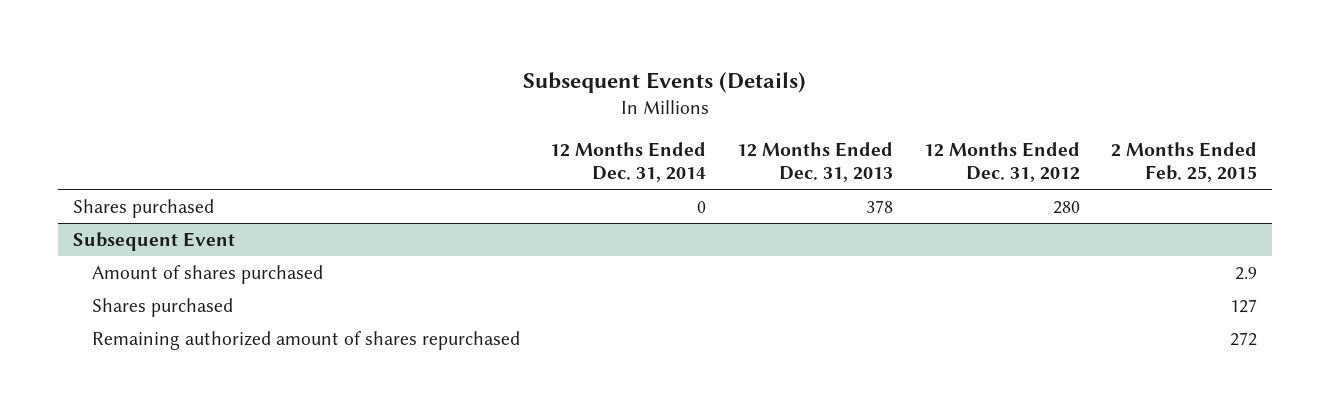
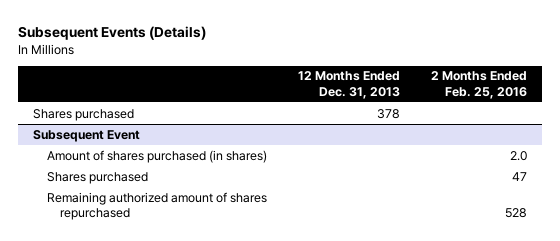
[550,141,707,183] 12 Months Ended Dec. 31, 2014 -> none
[924,141,1081,183] 12 Months Ended Dec. 31, 2012 -> none
[1110,141,1257,183] 2 Months Ended Feb. 25, 2015 -> none
none -> [430,71,527,99] 2 Months Ended Feb. 25, 2016
[91,264,323,284] Amount of shares purchased -> [46,149,267,163] Amount of shares purchased (in shares)

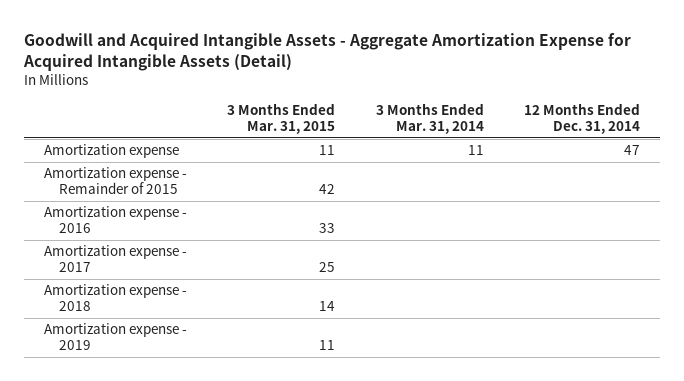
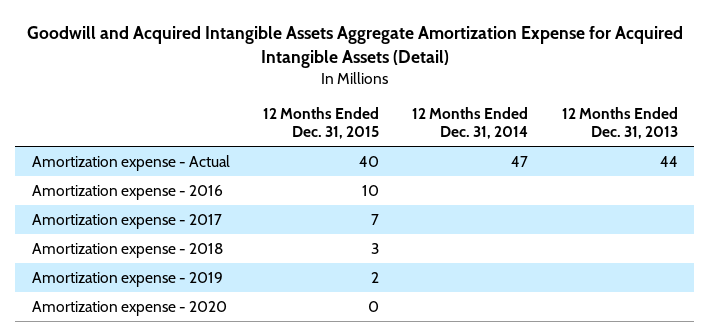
[23,32,632,71] Goodwill and Acquired Intangible Assets - Aggregate Amortization Expense for Acquired Intangible Assets (Detail) -> [26,25,683,68] Goodwill and Acquired Intangible Assets Aggregate Amortization Expense for Acquired Intangible Assets (Detail)
[227,103,336,135] 3 Months Ended Mar. 31, 2015 -> none
[375,103,484,135] 3 Months Ended Mar. 31, 2014 -> none
none -> [262,106,379,139] 12 Months Ended Dec. 31, 2015
none -> [561,106,678,139] 12 Months Ended Dec. 31, 2013
[44,167,188,195] Amortization expense - Remainder of 2015 -> none
[44,144,180,159] Amortization expense -> [31,154,230,171] Amortization expense - Actual
none -> [31,300,227,316] Amortization expense - 2020

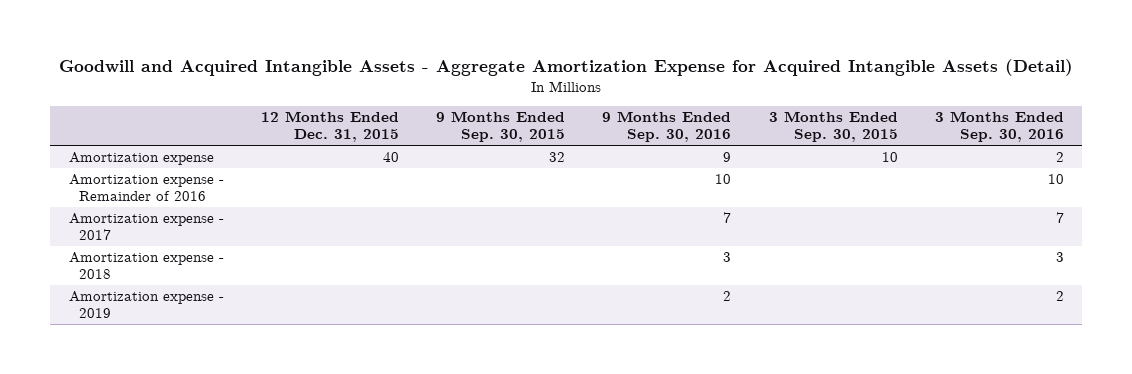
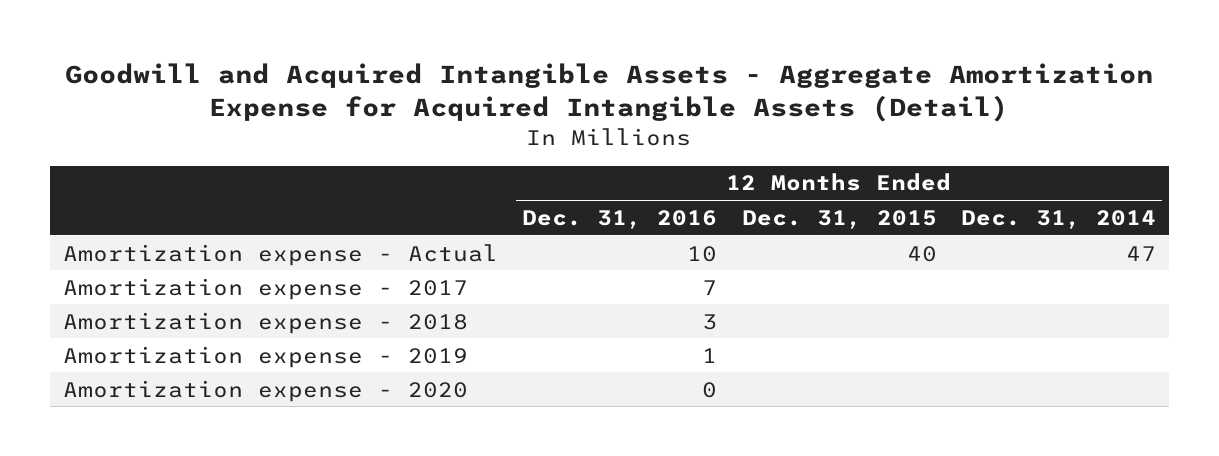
[436,111,566,143] 9 Months Ended Sep. 30, 2015 -> none
[602,111,732,143] 9 Months Ended Sep. 30, 2016 -> none
[768,111,898,143] 3 Months Ended Sep. 30, 2015 -> none
[934,111,1064,143] 3 Months Ended Sep. 30, 2016 -> none
none -> [522,209,718,229] Dec. 31, 2016
none -> [961,209,1157,229] Dec. 31, 2014
[68,174,224,201] Amortization expense - Remainder of 2016 -> none
[68,152,214,166] Amortization expense -> [62,243,498,266] Amortization expense - Actual
none -> [62,379,468,402] Amortization expense - 2020

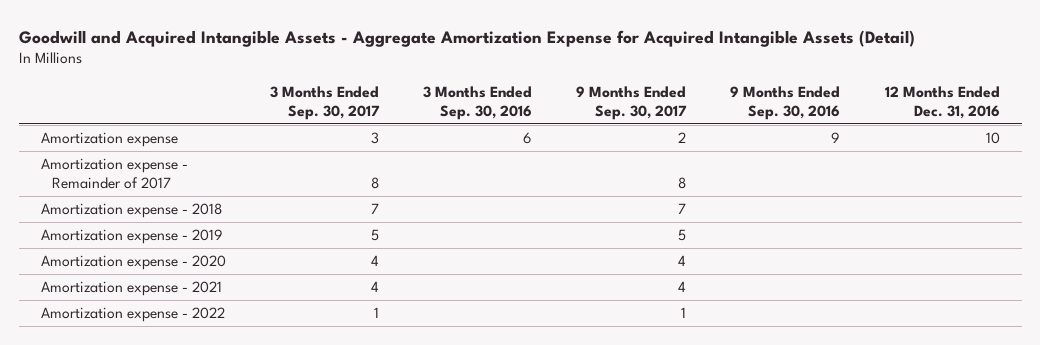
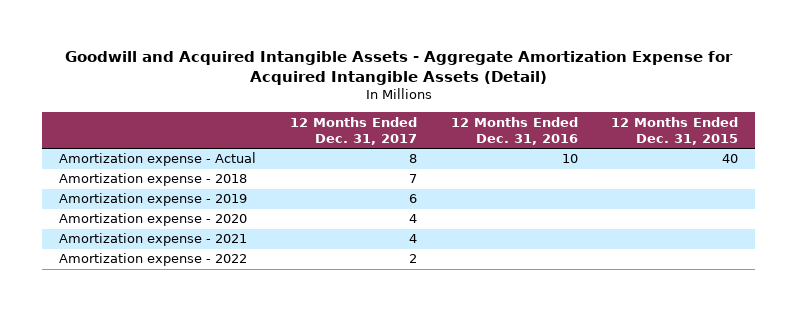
[269,85,380,120] 3 Months Ended Sep. 30, 2017 -> none
[423,85,533,120] 3 Months Ended Sep. 30, 2016 -> none
[576,85,688,120] 9 Months Ended Sep. 30, 2017 -> none
[730,85,841,120] 9 Months Ended Sep. 30, 2016 -> none
none -> [290,116,418,146] 12 Months Ended Dec. 31, 2017
none -> [611,116,739,146] 12 Months Ended Dec. 31, 2015
[40,157,188,190] Amortization expense - Remainder of 2017 -> none
[40,131,178,147] Amortization expense -> [59,152,257,167] Amortization expense - Actual

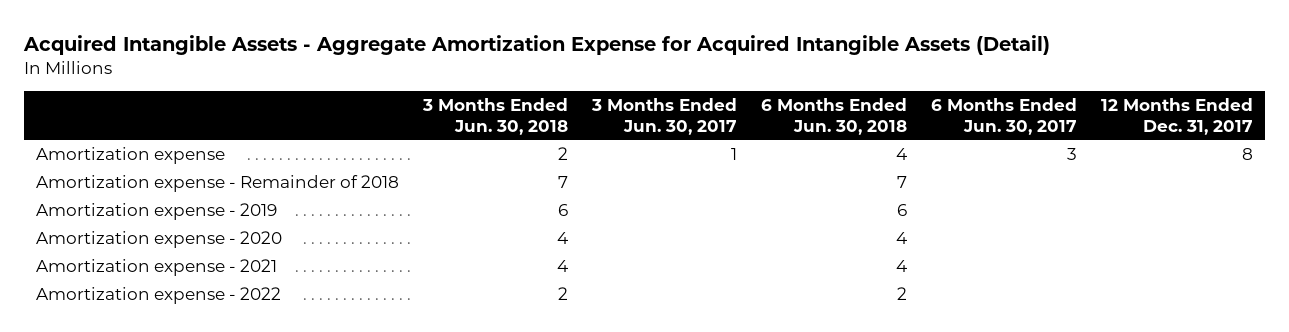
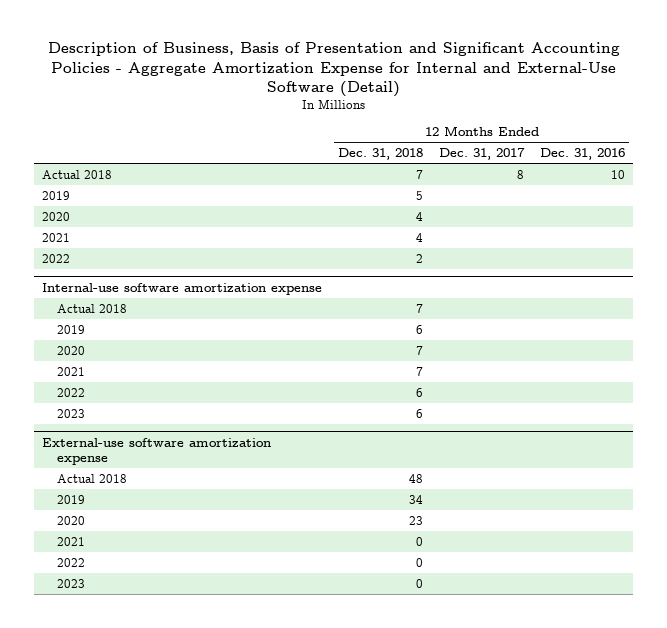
[23,34,1051,55] Acquired Intangible Assets - Aggregate Amortization Expense for Acquired Intangible Assets (Detail) -> [47,42,620,98] Description of Business, Basis of Presentation and Significant Accounting Policies - Aggregate Amortization Expense for Internal and External-Use Software (Detail)
[422,98,569,135] 3 Months Ended Jun. 30, 2018 -> none
[591,98,738,135] 3 Months Ended Jun. 30, 2017 -> none
[760,98,907,135] 6 Months Ended Jun. 30, 2018 -> none
[930,98,1077,135] 6 Months Ended Jun. 30, 2017 -> none
none -> [338,148,424,161] Dec. 31, 2018
none -> [540,148,626,161] Dec. 31, 2016
[36,174,400,192] Amortization expense - Remainder of 2018 -> none
[36,286,282,304] Amortization expense - 2022 -> none
[36,146,226,164] Amortization expense -> [41,169,112,179] Actual 2018
none -> [41,190,70,200] 2019
[36,202,278,220] Amortization expense - 2019 -> [41,211,70,221] 2020
[36,230,283,248] Amortization expense - 2020 -> [41,232,70,242] 2021
[36,258,278,276] Amortization expense - 2021 -> [41,253,70,263] 2022
none -> [41,282,322,295] Internal-use software amortization expense
none -> [57,303,128,313] Actual 2018
none -> [57,324,86,334] 2019
none -> [57,345,86,355] 2020
none -> [57,366,86,376] 2021
none -> [57,387,86,397] 2022
none -> [57,408,86,418] 2023
none -> [41,437,271,466] External-use software amortization expense
none -> [57,473,128,483] Actual 2018
none -> [57,494,86,504] 2019
none -> [57,515,86,525] 2020
none -> [57,536,86,546] 2021
none -> [57,557,86,567] 2022
none -> [57,578,86,588] 2023

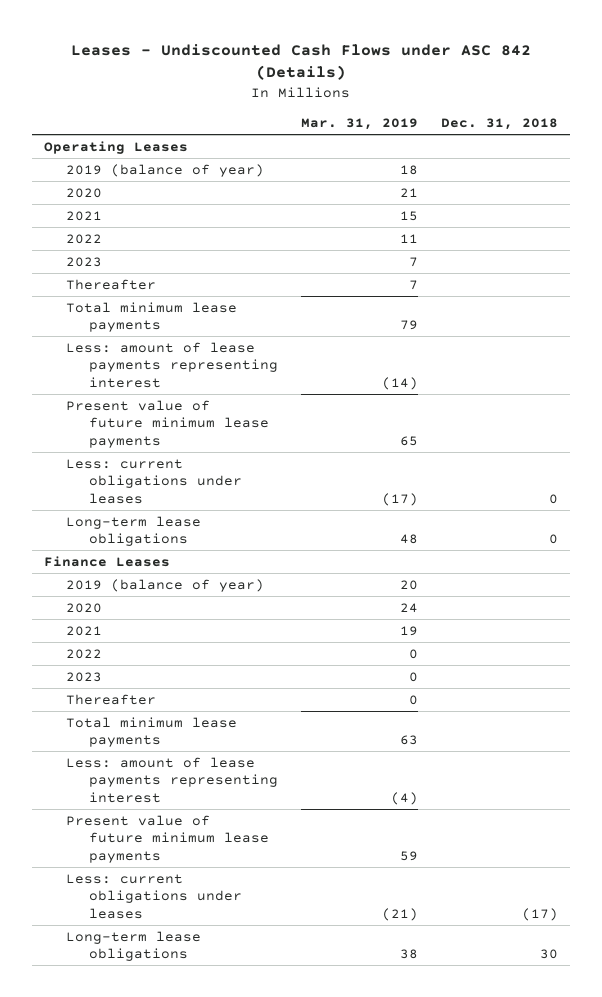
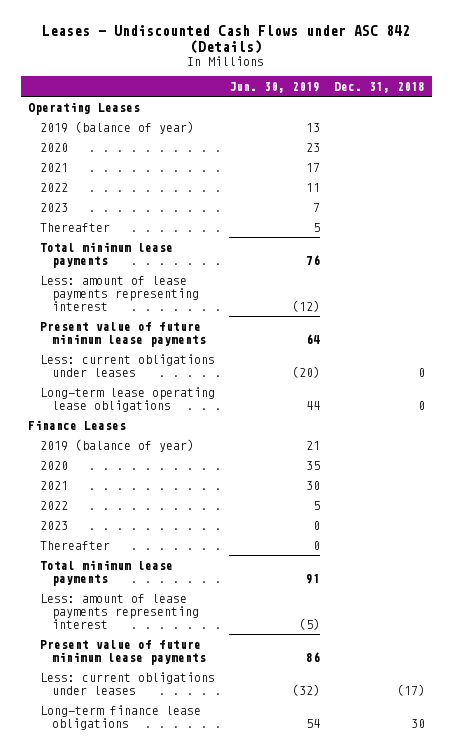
[300,117,418,130] Mar. 31, 2019 -> none
none -> [228,81,320,93] Jun. 30, 2019
[66,515,202,547] Long-term lease obligations -> [39,386,215,412] Long-term lease operating lease obligations
[66,930,202,962] Long-term lease obligations -> [39,704,201,730] Long-term finance lease obligations

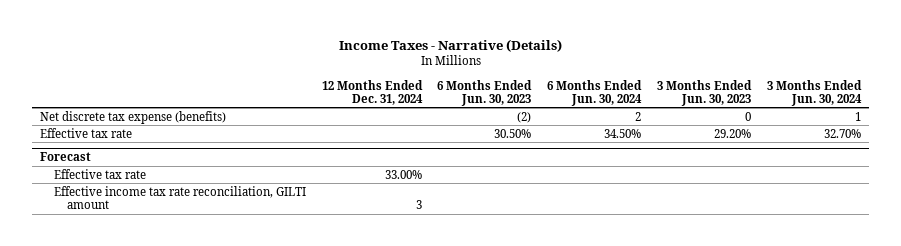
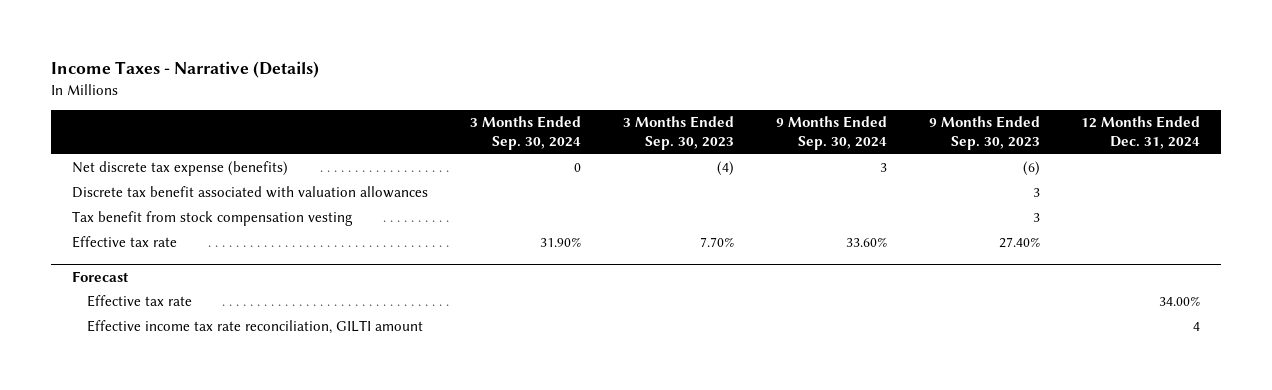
[437,79,533,106] 6 Months Ended Jun. 30, 2023 -> none
[547,79,643,106] 6 Months Ended Jun. 30, 2024 -> none
[657,79,753,106] 3 Months Ended Jun. 30, 2023 -> none
[766,79,862,106] 3 Months Ended Jun. 30, 2024 -> none
none -> [469,116,581,151] 3 Months Ended Sep. 30, 2024
none -> [622,116,734,151] 3 Months Ended Sep. 30, 2023
none -> [775,116,887,151] 9 Months Ended Sep. 30, 2024
none -> [928,116,1040,151] 9 Months Ended Sep. 30, 2023
none -> [71,186,428,199] Discrete tax benefit associated with valuation allowances
none -> [71,211,353,227] Tax benefit from stock compensation vesting
[384,169,422,179] 33.00% -> [1159,296,1201,307] 34.00%
[415,199,422,209] 3 -> [1193,322,1201,332] 4

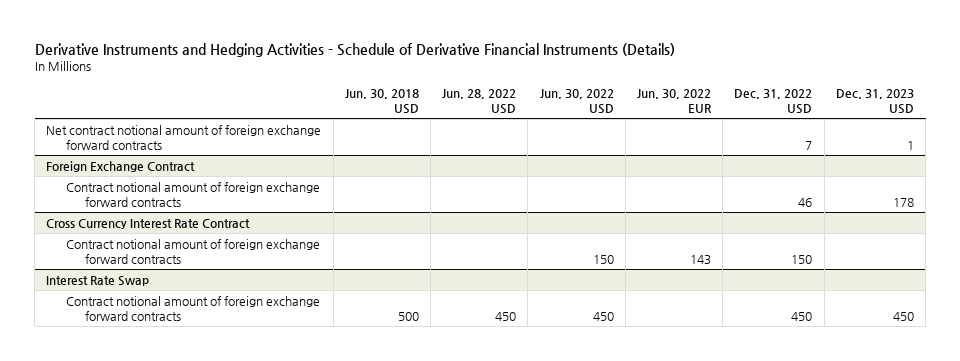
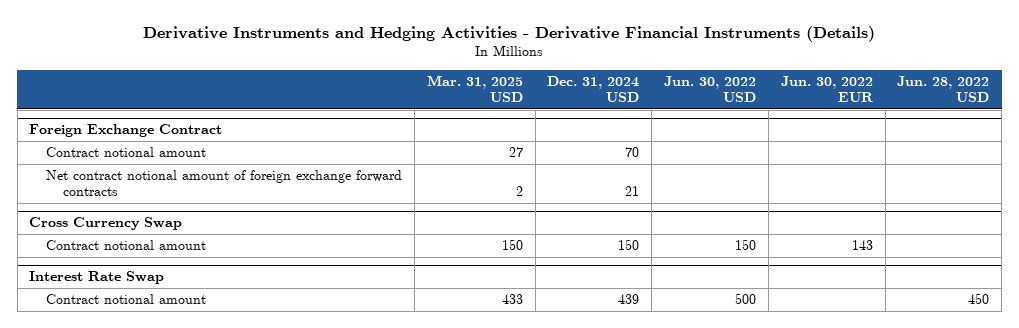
[34,42,675,57] Derivative Instruments and Hedging Activities - Schedule of Derivative Financial Instruments (Details) -> [143,26,876,43] Derivative Instruments and Hedging Activities - Derivative Financial Instruments (Details)
[344,88,419,114] Jun. 30, 2018 USD -> none
[734,88,813,114] Dec. 31, 2022 USD -> none
[835,88,914,114] Dec. 31, 2023 USD -> none
none -> [426,74,523,103] Mar. 31, 2025 USD
none -> [547,75,640,103] Dec. 31, 2024 USD
[46,124,322,150] Net contract notional amount of foreign exchange forward contracts -> none
[65,181,320,207] Contract notional amount of foreign exchange forward contracts -> [46,147,207,158] Contract notional amount
none -> [46,170,403,197] Net contract notional amount of foreign exchange forward contracts
[46,218,251,229] Cross Currency Interest Rate Contract -> [29,217,183,231] Cross Currency Swap
[65,238,320,264] Contract notional amount of foreign exchange forward contracts -> [46,240,207,251] Contract notional amount
[65,295,320,321] Contract notional amount of foreign exchange forward contracts -> [46,294,207,305] Contract notional amount
[592,311,614,321] 450 -> [735,293,757,305] 500

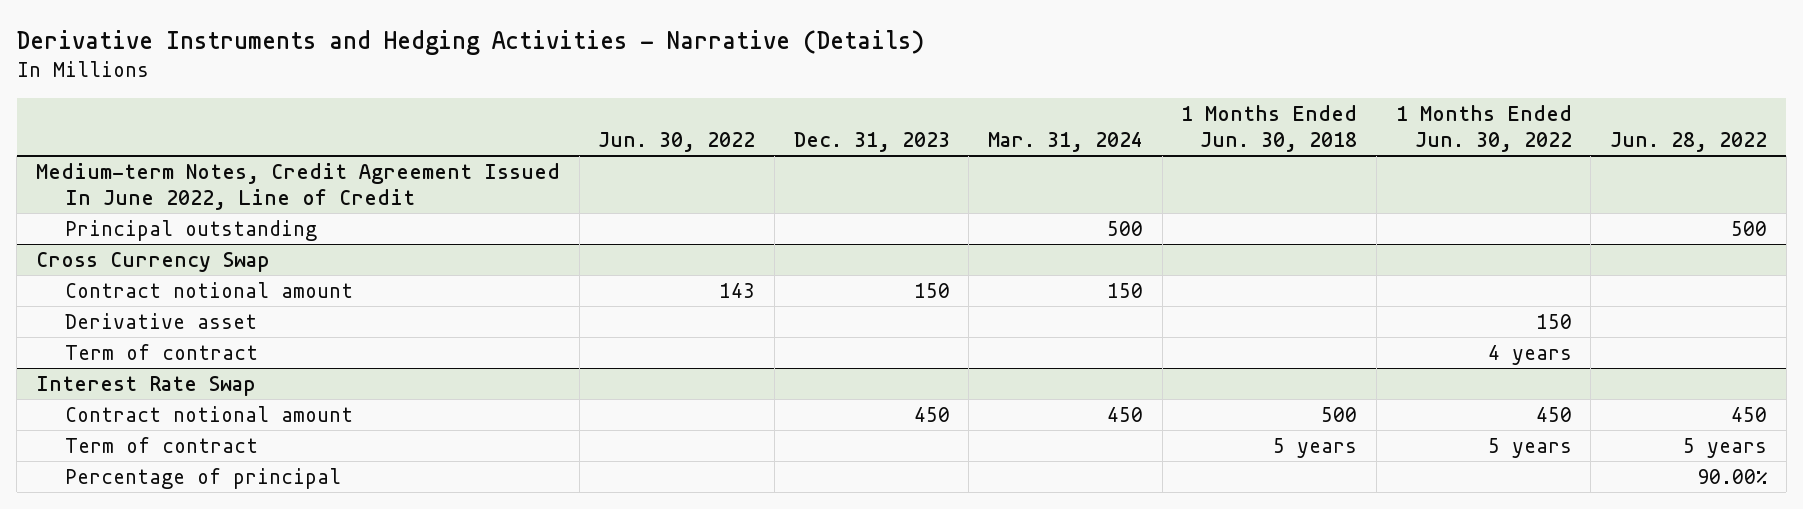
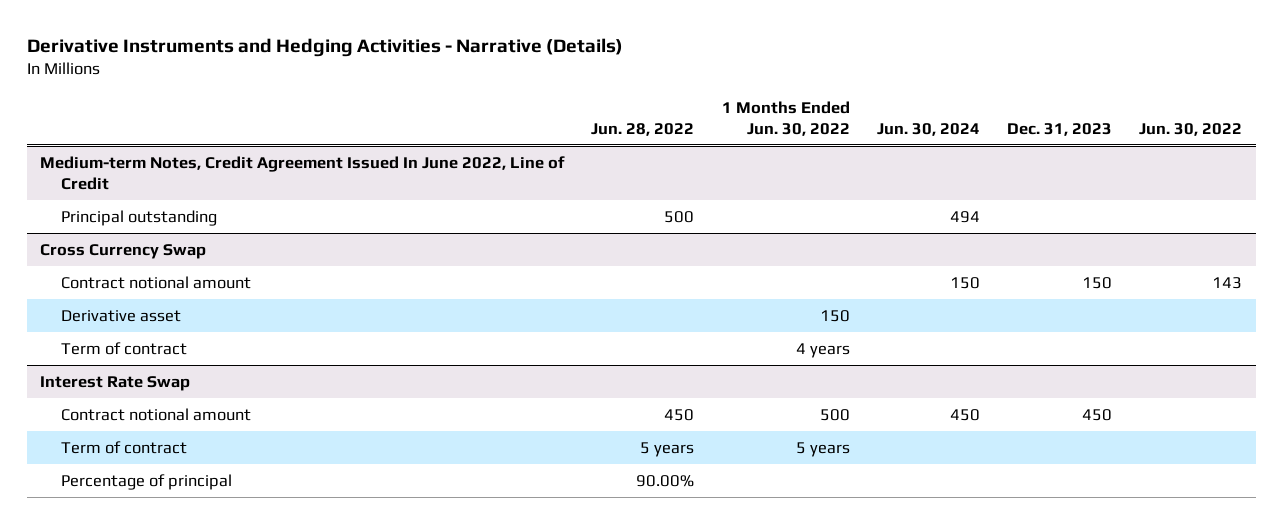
[988,131,1144,152] Mar. 31, 2024 -> none
[1181,105,1358,152] 1 Months Ended Jun. 30, 2018 -> none
none -> [876,122,980,136] Jun. 30, 2024
[1535,406,1572,422] 450 -> [819,408,850,421] 500

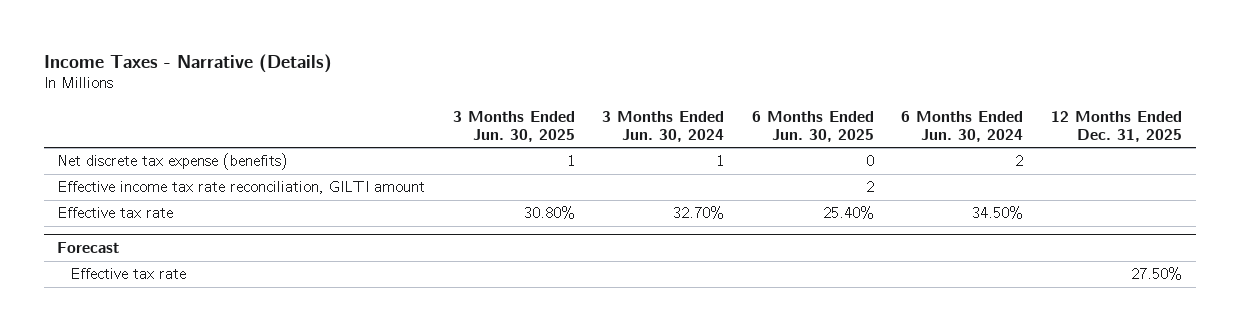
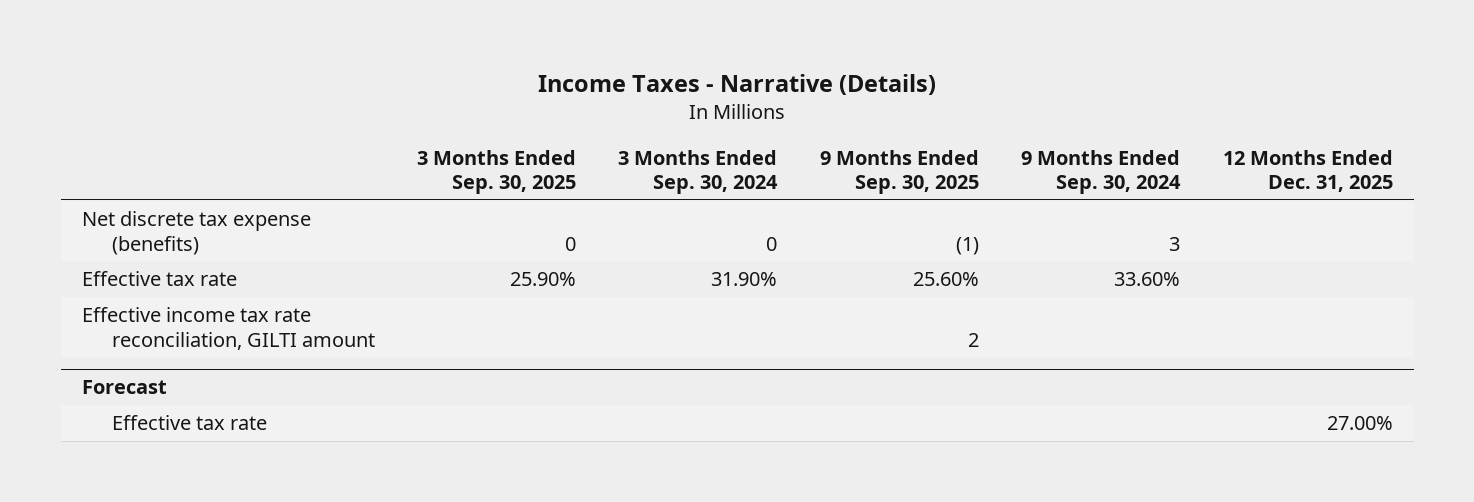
[452,110,575,142] 3 Months Ended Jun. 30, 2025 -> none
[602,110,725,142] 3 Months Ended Jun. 30, 2024 -> none
[751,110,874,142] 6 Months Ended Jun. 30, 2025 -> none
[901,110,1024,142] 6 Months Ended Jun. 30, 2024 -> none
none -> [417,150,577,195] 3 Months Ended Sep. 30, 2025
none -> [618,150,779,195] 3 Months Ended Sep. 30, 2024
none -> [819,150,979,195] 9 Months Ended Sep. 30, 2025
none -> [1021,150,1182,195] 9 Months Ended Sep. 30, 2024
[57,181,426,195] Effective income tax rate reconciliation, GILTI amount -> [81,307,375,350] Effective income tax rate reconciliation, GILTI amount
[1130,267,1182,281] 27.50% -> [1326,416,1393,431] 27.00%

